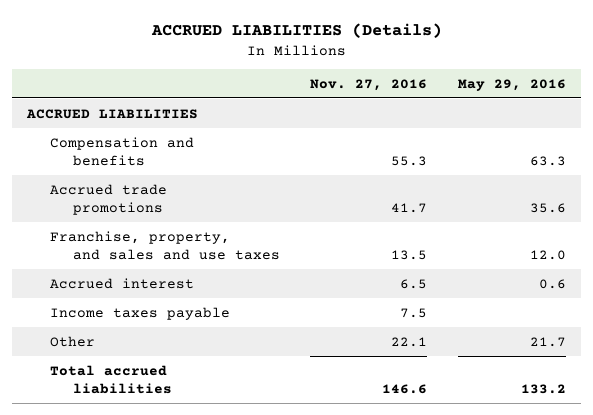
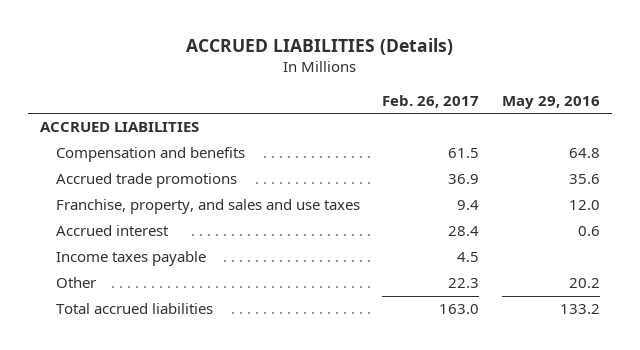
[310,78,428,91] Nov. 27, 2016 -> none
none -> [382,94,480,108] Feb. 26, 2017
[529,155,566,166] 63.3 -> [569,148,601,159] 64.8
[529,336,566,347] 21.7 -> [569,278,601,289] 20.2

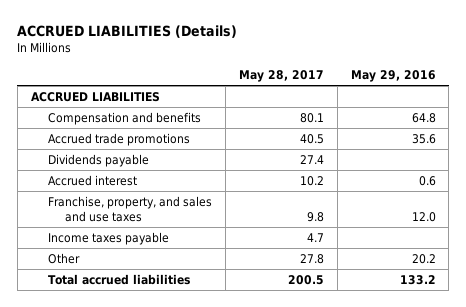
[382,94,480,108] Feb. 26, 2017 -> none
none -> [238,69,324,82] May 28, 2017
none -> [47,153,149,167] Dividends payable
[55,199,360,215] Franchise, property, and sales and use taxes -> [47,195,212,222] Franchise, property, and sales and use taxes

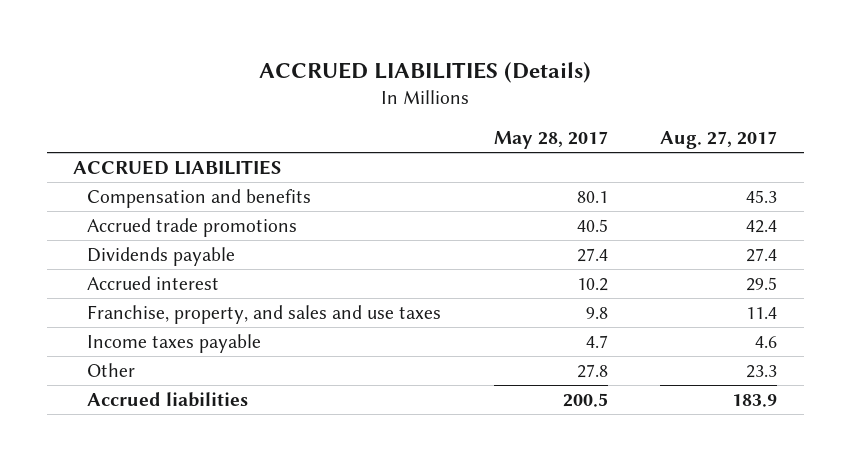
[350,69,436,82] May 29, 2016 -> none
none -> [660,131,778,150] Aug. 27, 2017
[47,273,190,285] Total accrued liabilities -> [87,391,249,407] Accrued liabilities

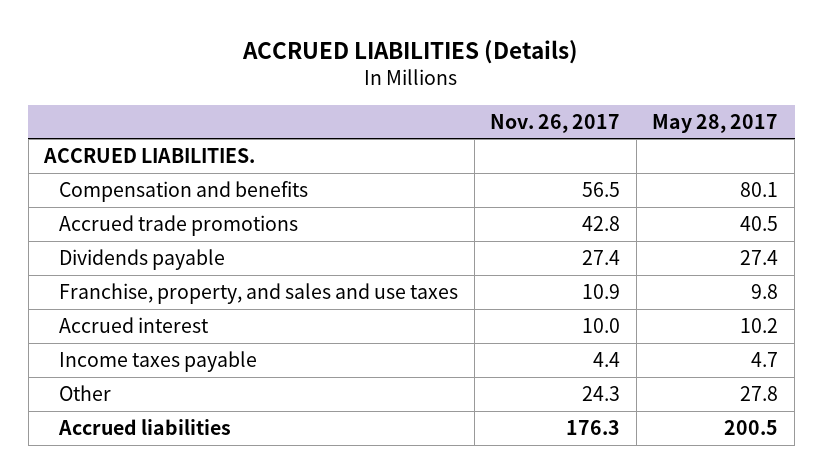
[660,131,778,150] Aug. 27, 2017 -> none
none -> [490,113,621,133] Nov. 26, 2017
[73,159,283,175] ACCRUED LIABILITIES -> [43,148,256,164] ACCRUED LIABILITIES.
[87,275,220,290] Accrued interest -> [58,317,209,334] Accrued interest

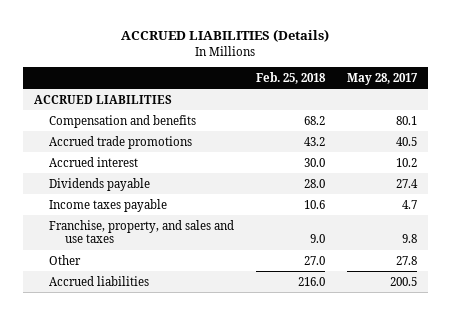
[490,113,621,133] Nov. 26, 2017 -> none
none -> [255,71,326,84] Feb. 25, 2018
[43,148,256,164] ACCRUED LIABILITIES. -> [33,94,172,104] ACCRUED LIABILITIES
[58,249,225,271] Dividends payable -> [49,177,151,191] Dividends payable
[58,283,458,305] Franchise, property, and sales and use taxes -> [49,219,235,244] Franchise, property, and sales and use taxes

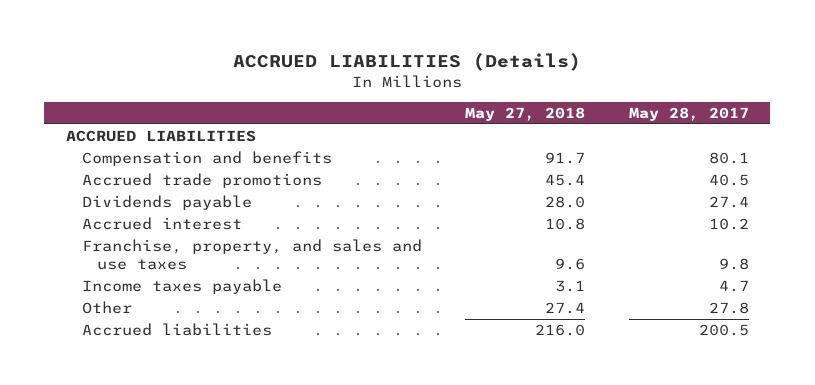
[255,71,326,84] Feb. 25, 2018 -> none
none -> [465,106,586,121] May 27, 2018
[49,156,139,167] Accrued interest -> [81,217,242,231] Accrued interest
[49,198,168,212] Income taxes payable -> [81,279,282,295] Income taxes payable

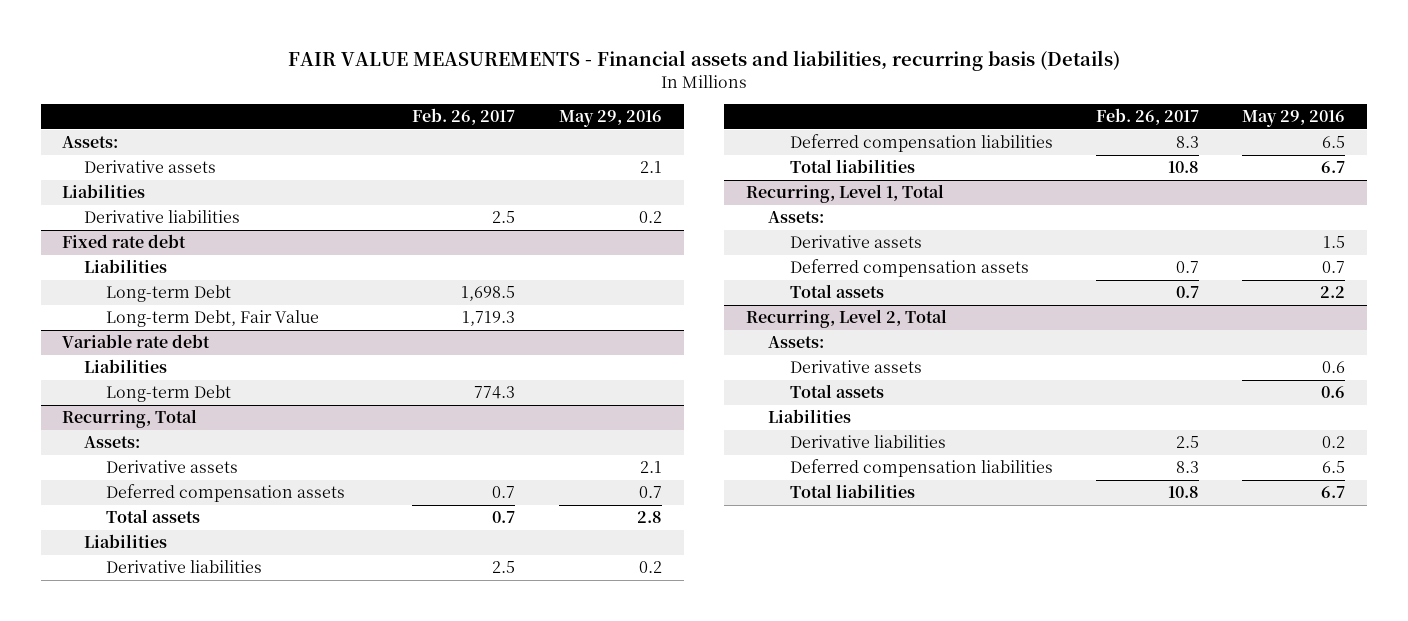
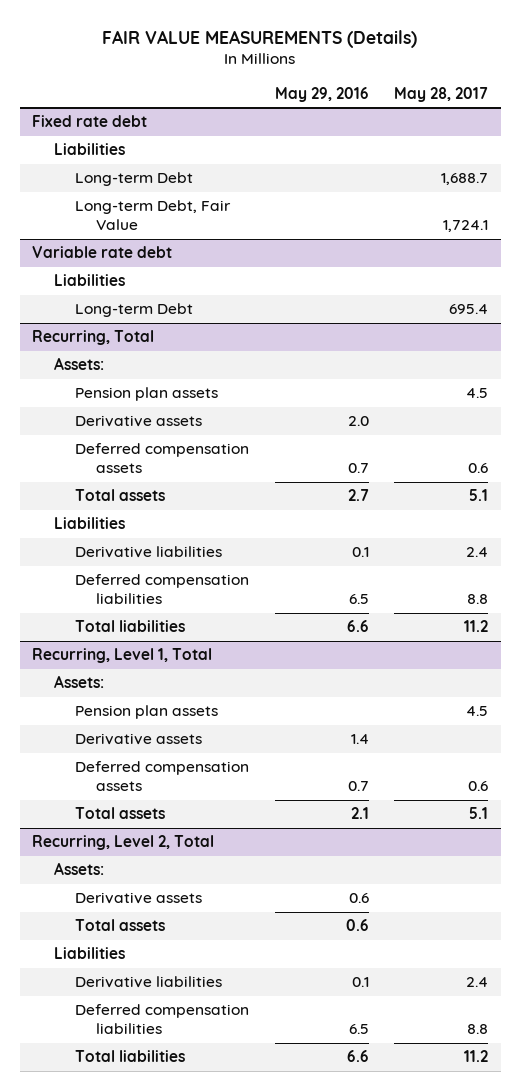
[287,49,1120,71] FAIR VALUE MEASUREMENTS - Financial assets and liabilities, recurring basis (Details) -> [102,29,418,48] FAIR VALUE MEASUREMENTS (Details)
[412,108,516,126] Feb. 26, 2017 -> none
none -> [394,86,489,102] May 28, 2017
[62,136,119,149] Assets: -> none
[84,160,217,174] Derivative assets -> none
[62,184,146,199] Liabilities -> none
[84,210,241,224] Derivative liabilities -> none
none -> [75,387,219,402] Pension plan assets
[639,461,662,474] 2.1 -> [347,416,369,427] 2.0
[636,511,662,524] 2.8 -> [347,489,369,502] 2.7
[638,561,662,574] 0.2 -> [351,547,369,558] 0.1
[1321,161,1346,174] 6.7 -> [346,620,369,633] 6.6
none -> [75,705,219,720] Pension plan assets
[1323,236,1346,249] 1.5 -> [350,734,369,745] 1.4
[1320,286,1346,299] 2.2 -> [350,807,369,820] 2.1
[1322,436,1346,449] 0.2 -> [351,977,369,988] 0.1
[1321,486,1346,499] 6.7 -> [346,1050,369,1063] 6.6

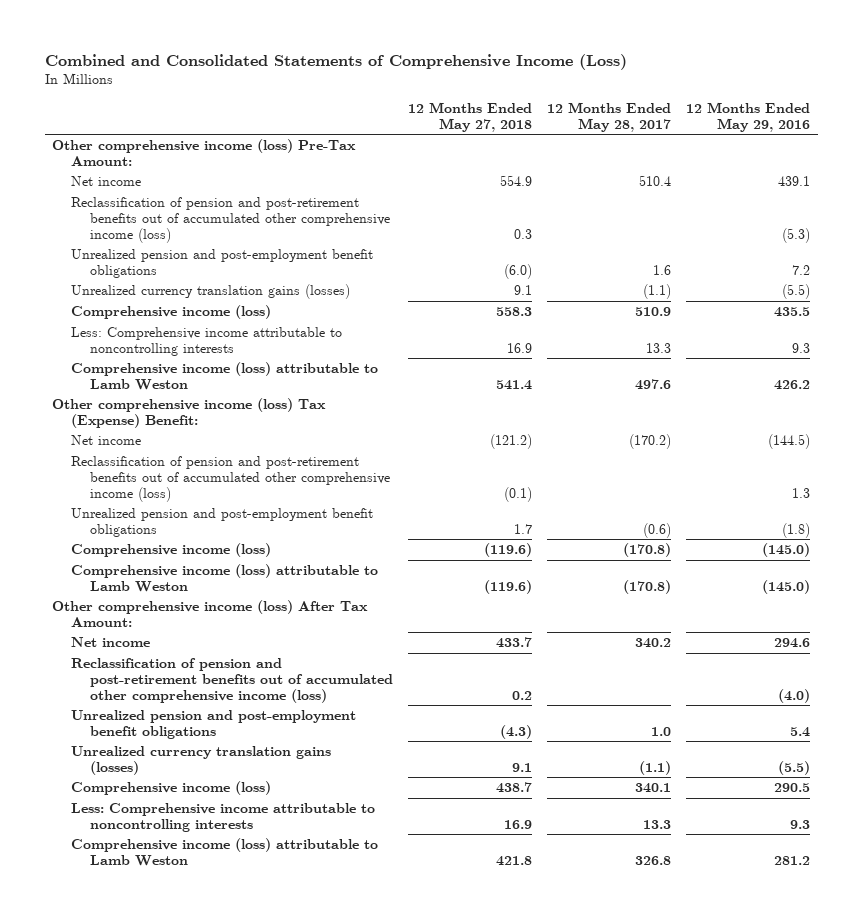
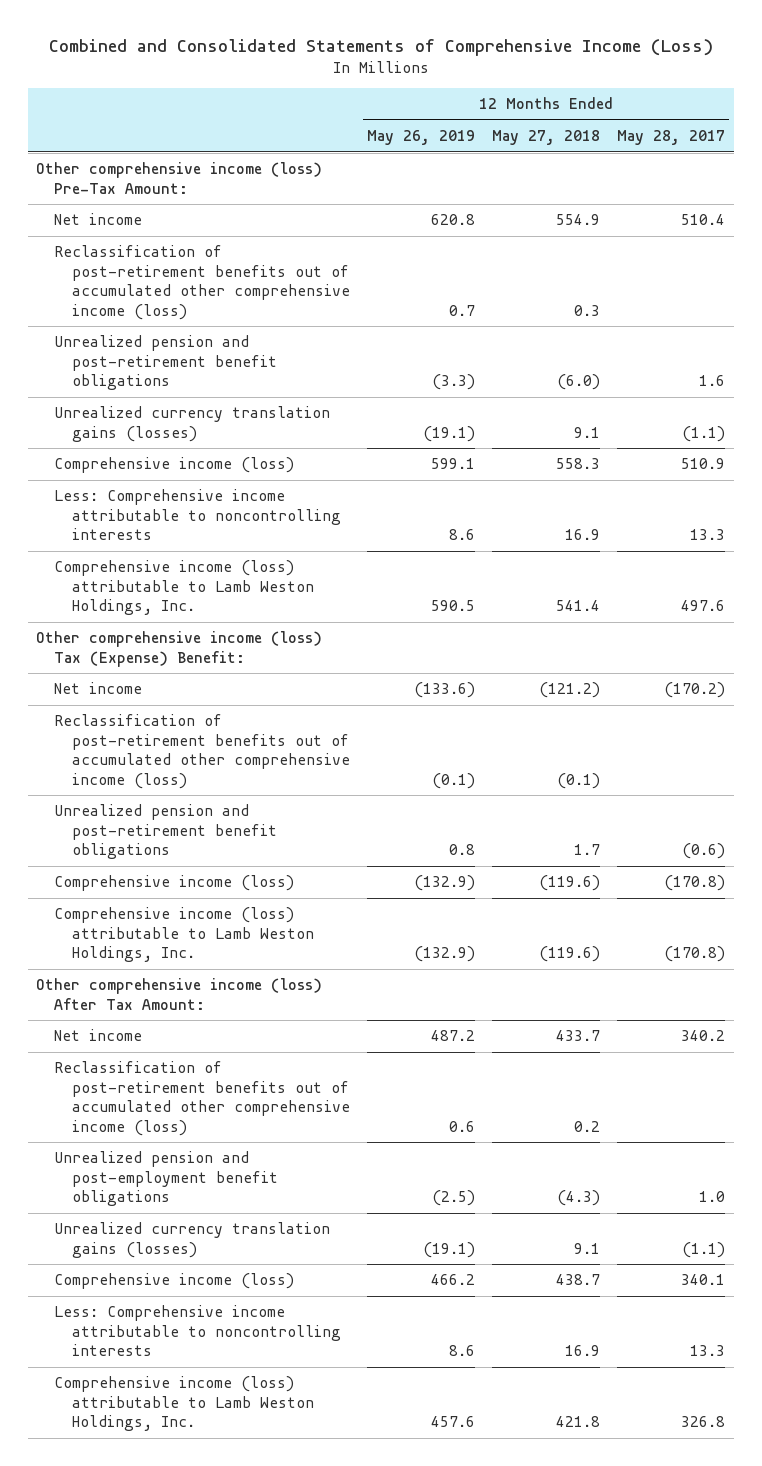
[686,101,811,132] 12 Months Ended May 29, 2016 -> none
none -> [366,130,475,146] May 26, 2019
[71,196,391,243] Reclassification of pension and post-retirement benefits out of accumulated other comprehensive income (loss) -> [54,245,350,320] Reclassification of post-retirement benefits out of accumulated other comprehensive income (loss)
[71,248,374,278] Unrealized pension and post-employment benefit obligations -> [54,335,277,391] Unrealized pension and post-retirement benefit obligations
[71,361,379,390] Comprehensive income (loss) attributable to Lamb Weston -> [54,560,314,616] Comprehensive income (loss) attributable to Lamb Weston Holdings, Inc.
[71,455,391,502] Reclassification of pension and post-retirement benefits out of accumulated other comprehensive income (loss) -> [54,714,350,789] Reclassification of post-retirement benefits out of accumulated other comprehensive income (loss)
[71,507,374,537] Unrealized pension and post-employment benefit obligations -> [54,804,277,860] Unrealized pension and post-retirement benefit obligations
[71,563,379,592] Comprehensive income (loss) attributable to Lamb Weston -> [54,907,314,963] Comprehensive income (loss) attributable to Lamb Weston Holdings, Inc.
[71,657,394,703] Reclassification of pension and post-retirement benefits out of accumulated other comprehensive income (loss) -> [54,1061,350,1136] Reclassification of post-retirement benefits out of accumulated other comprehensive income (loss)
[71,837,379,866] Comprehensive income (loss) attributable to Lamb Weston -> [54,1376,314,1432] Comprehensive income (loss) attributable to Lamb Weston Holdings, Inc.

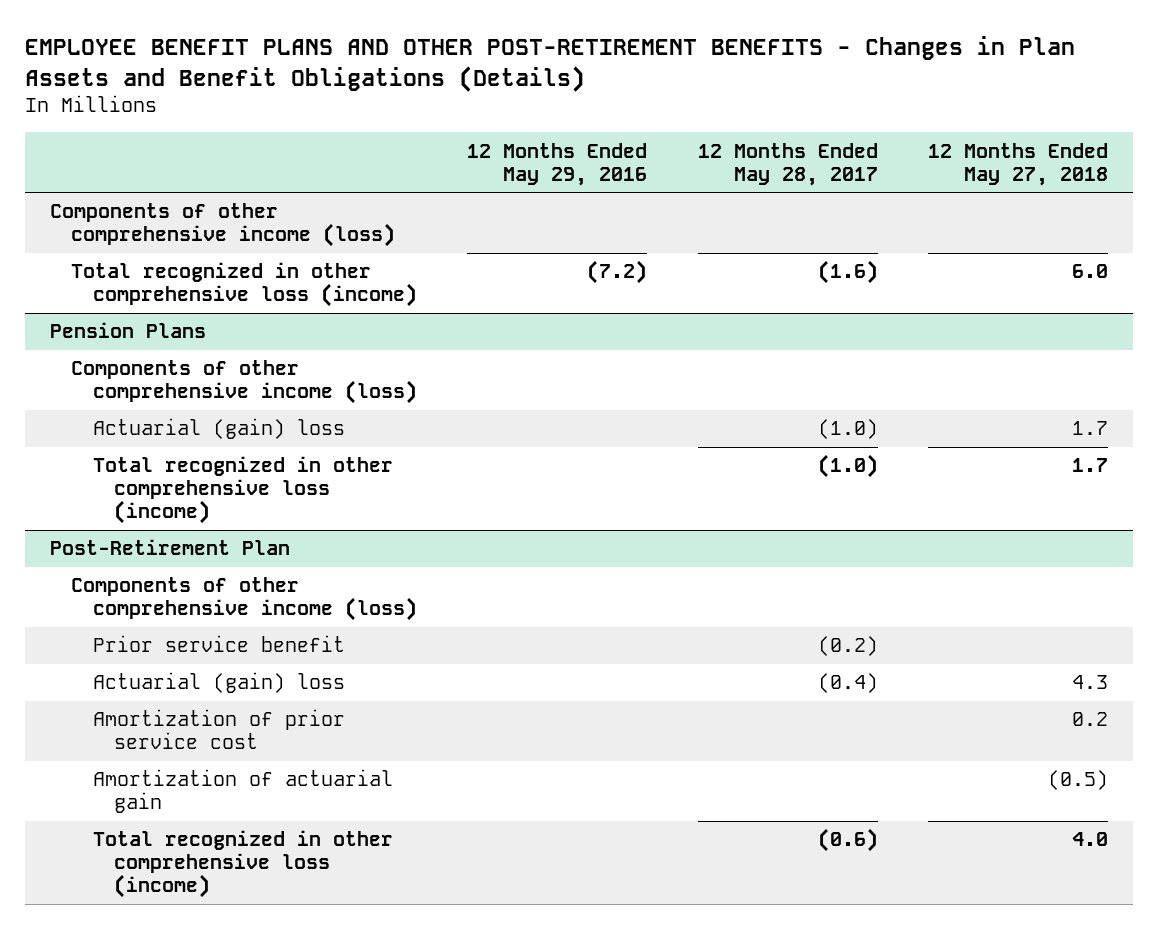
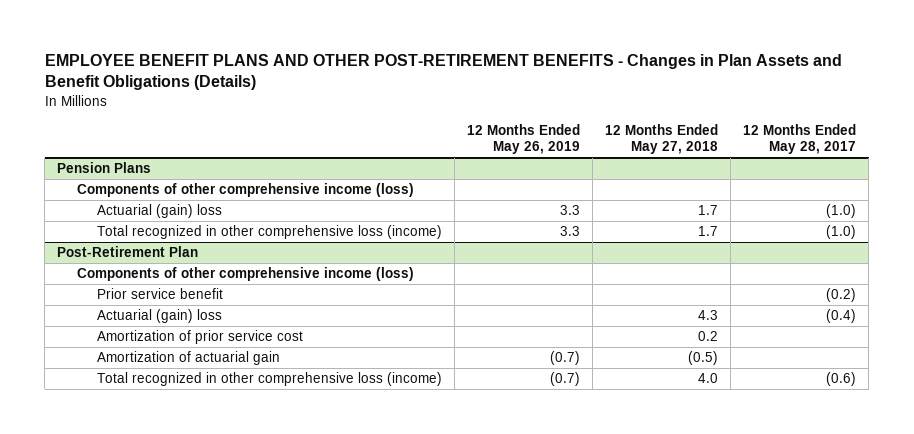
[467,142,648,186] 12 Months Ended May 29, 2016 -> none
none -> [467,123,581,155] 12 Months Ended May 26, 2019
[50,203,396,248] Components of other comprehensive income (loss) -> none
[71,262,417,308] Total recognized in other comprehensive loss (income) -> none

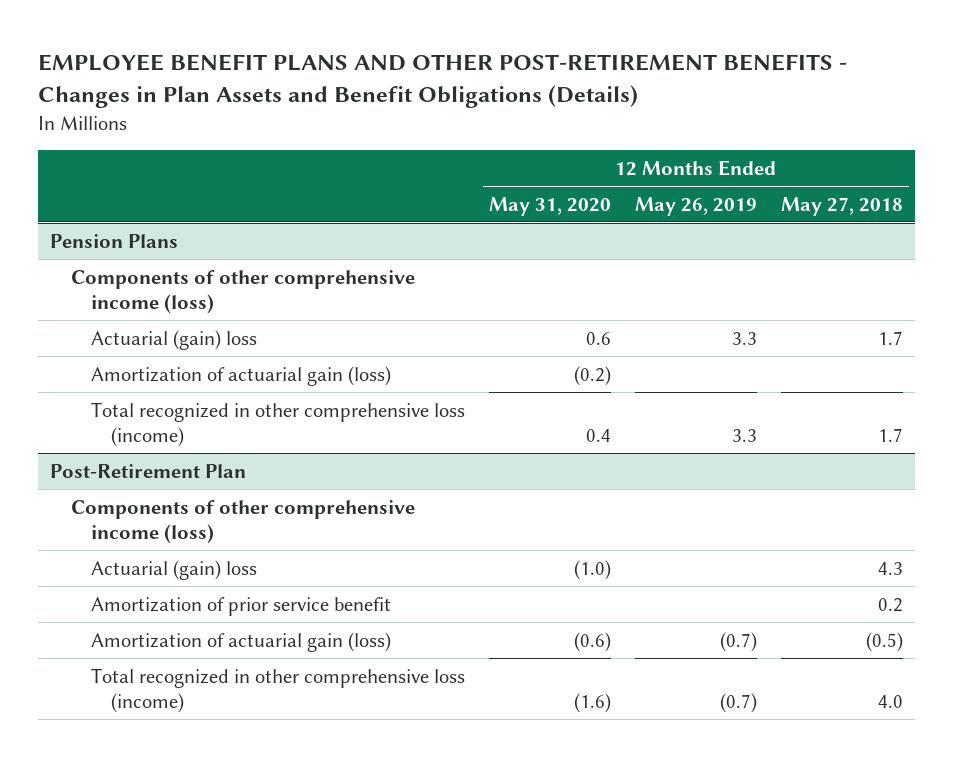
[743,123,857,155] 12 Months Ended May 28, 2017 -> none
none -> [488,196,611,216] May 31, 2020
none -> [90,365,391,386] Amortization of actuarial gain (loss)
[97,288,224,300] Prior service benefit -> none
[97,330,304,345] Amortization of prior service cost -> [90,596,391,616] Amortization of prior service benefit
[97,351,281,366] Amortization of actuarial gain -> [90,631,391,652] Amortization of actuarial gain (loss)

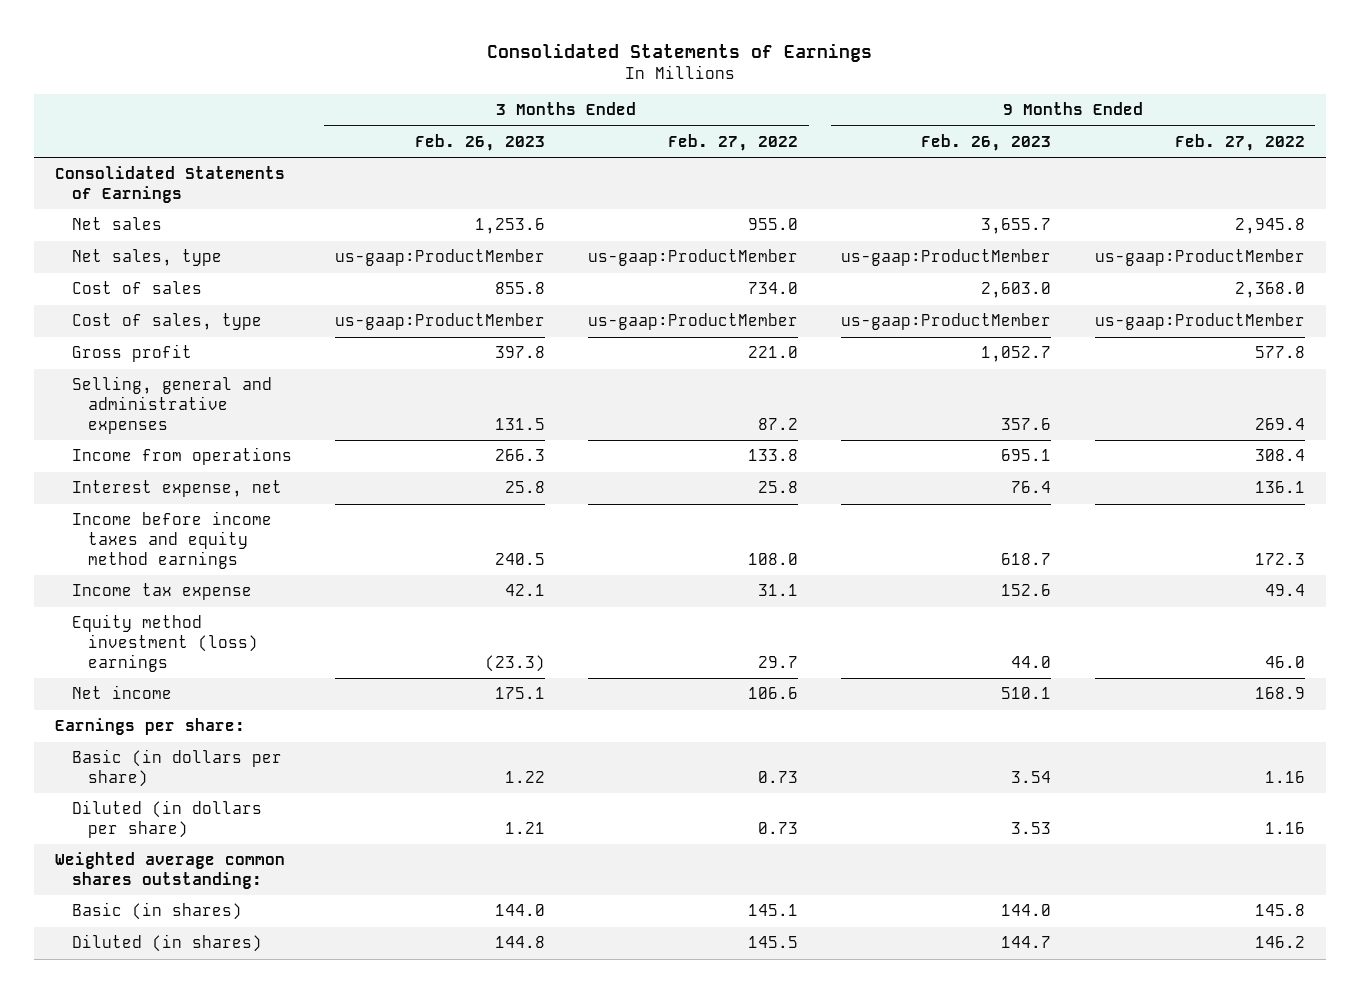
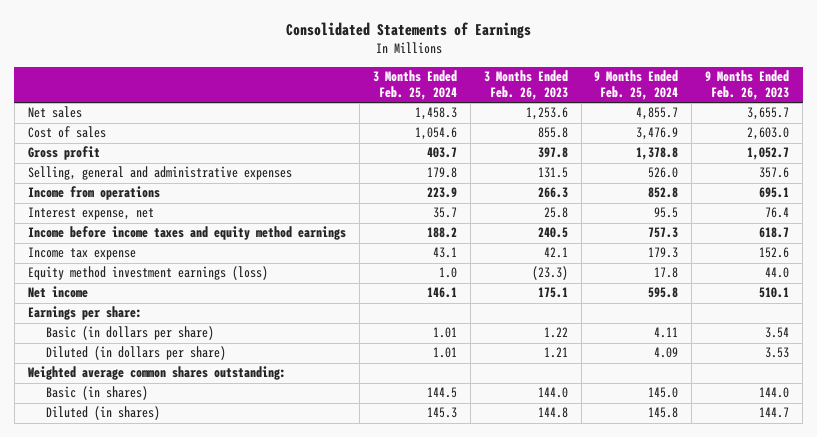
[668,133,799,151] Feb. 27, 2022 -> none
[1174,133,1305,151] Feb. 27, 2022 -> none
none -> [372,70,457,101] 3 Months Ended Feb. 25, 2024
none -> [594,70,679,101] 9 Months Ended Feb. 25, 2024
[55,166,286,203] Consolidated Statements of Earnings -> none
[71,249,222,267] Net sales, type -> none
[71,313,262,331] Cost of sales, type -> none
[71,614,258,672] Equity method investment (loss) earnings -> [27,266,268,281] Equity method investment earnings (loss)

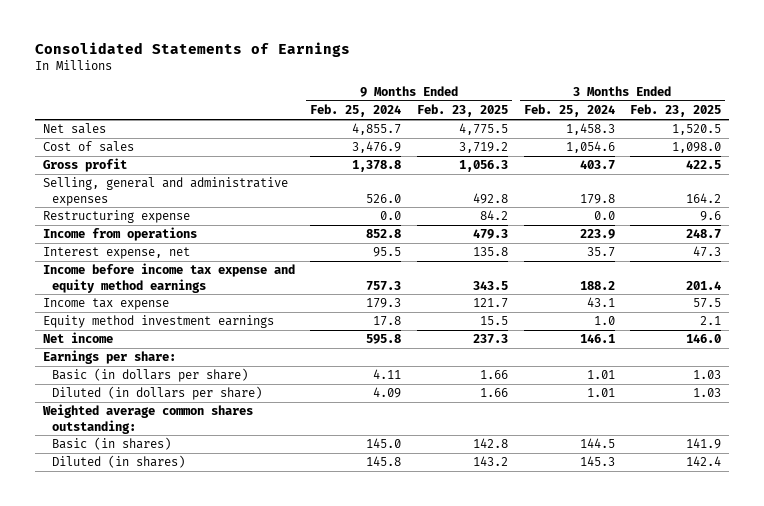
[483,70,568,101] 3 Months Ended Feb. 26, 2023 -> none
[705,70,790,101] 9 Months Ended Feb. 26, 2023 -> none
none -> [416,104,508,118] Feb. 23, 2025
none -> [630,104,722,118] Feb. 23, 2025
none -> [42,210,190,224] Restructuring expense
[27,226,346,241] Income before income taxes and equity method earnings -> [42,263,295,293] Income before income tax expense and equity method earnings
[27,266,268,281] Equity method investment earnings (loss) -> [42,315,274,329] Equity method investment earnings

